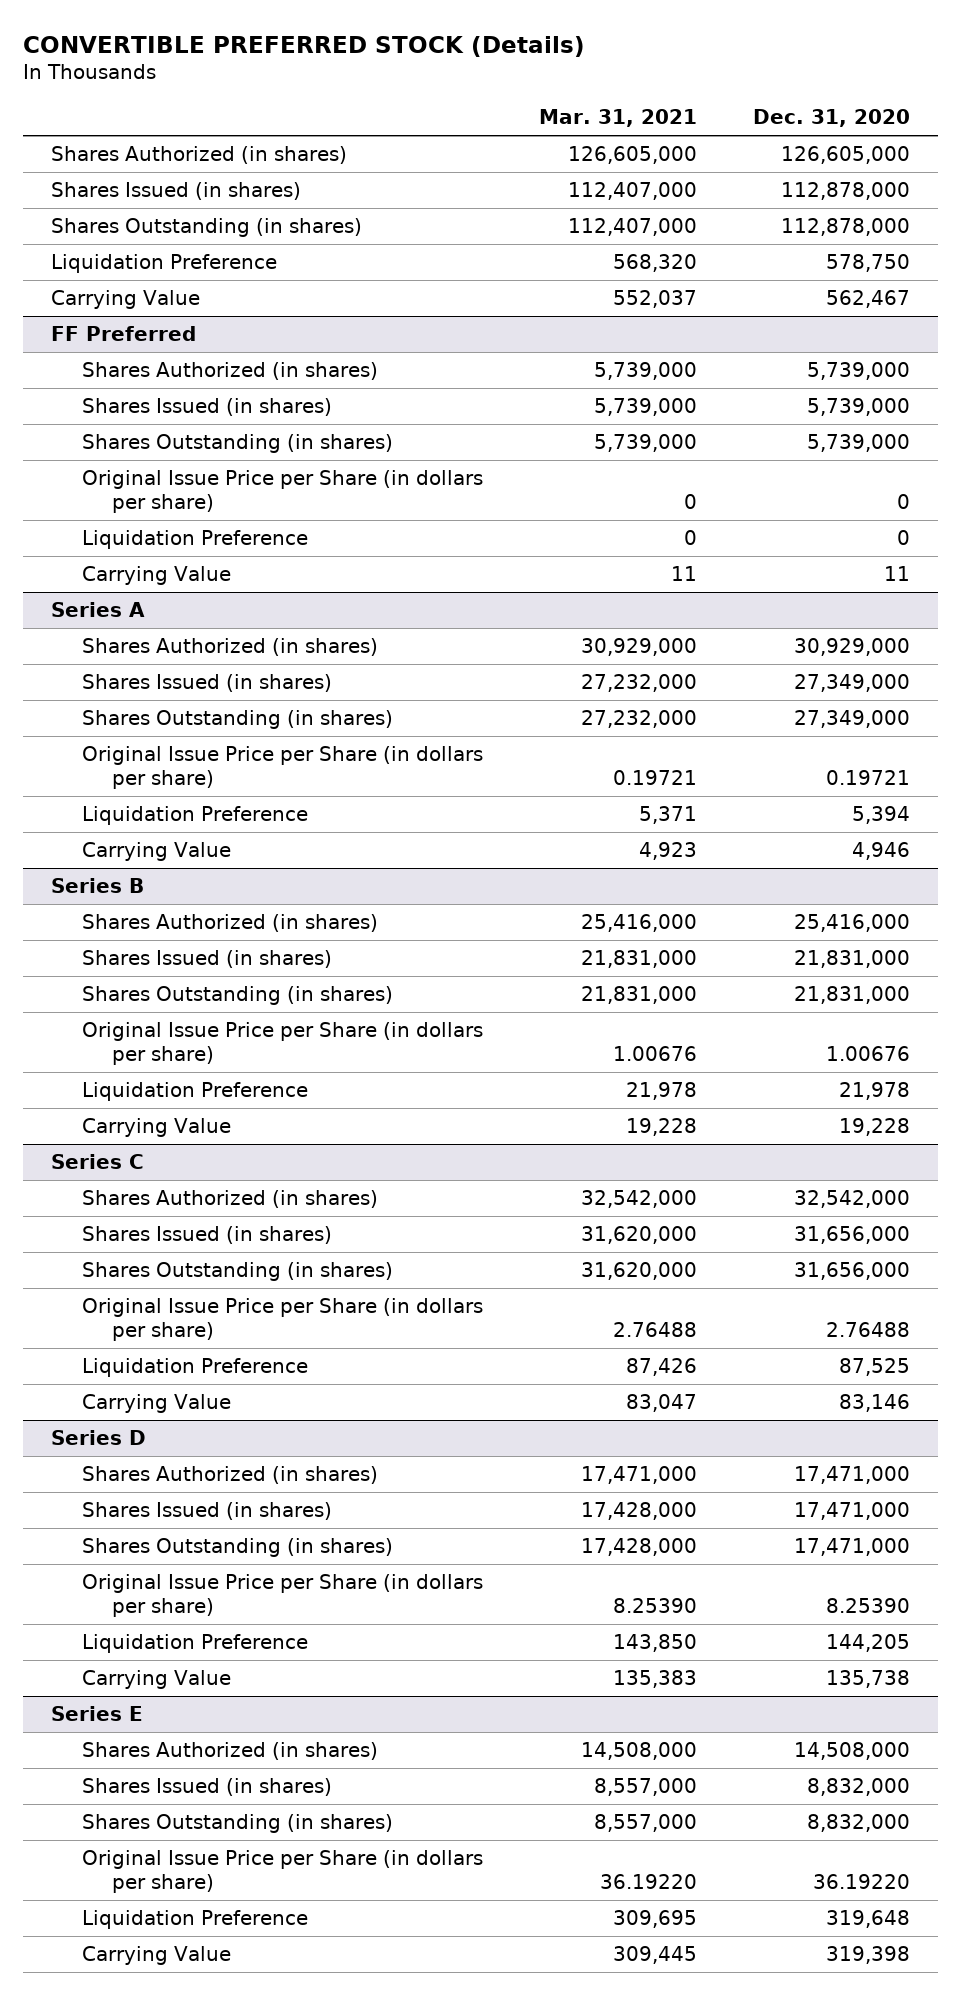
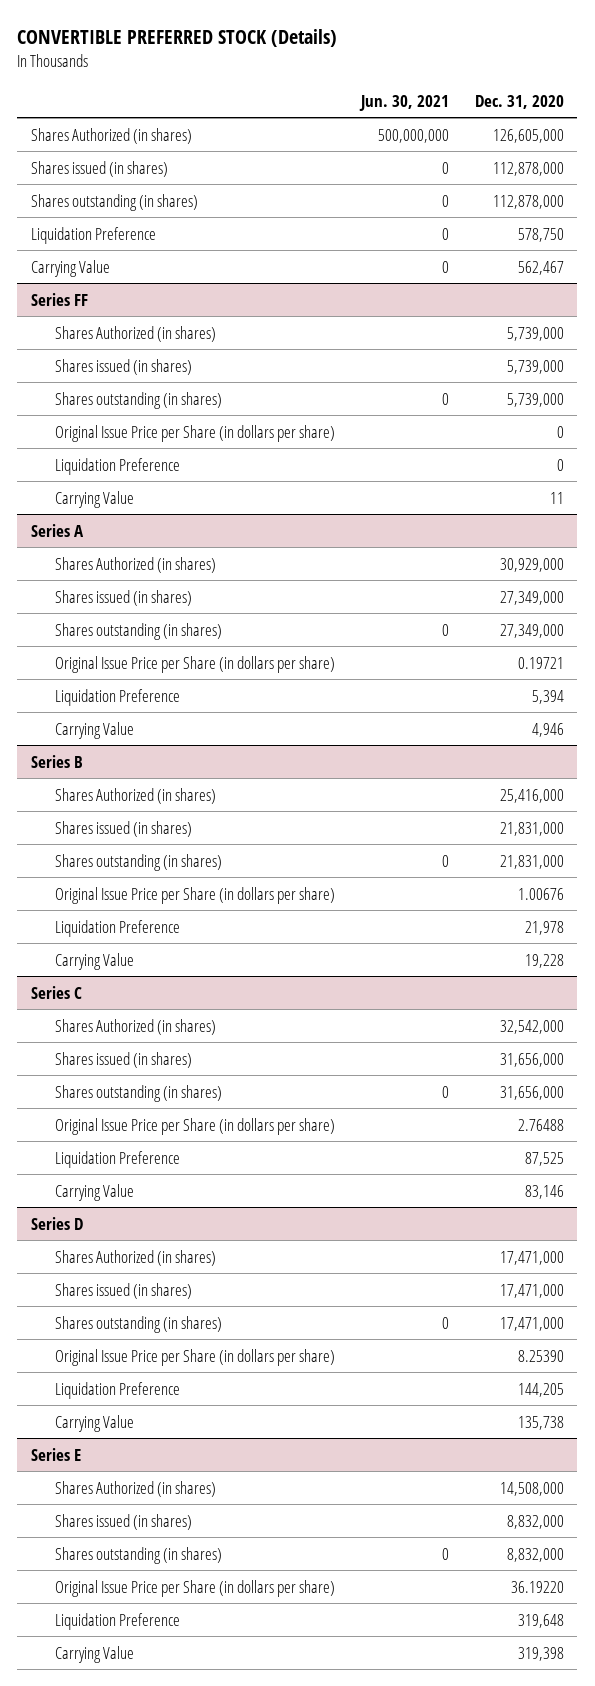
[538,109,697,128] Mar. 31, 2021 -> none
none -> [358,95,449,112] Jun. 30, 2021
[51,182,302,201] Shares Issued (in shares) -> [30,160,168,177] Shares issued (in shares)
[51,218,363,238] Shares Outstanding (in shares) -> [30,193,198,211] Shares outstanding (in shares)
[51,326,197,342] FF Preferred -> [30,292,88,306] Series FF
[81,398,332,417] Shares Issued (in shares) -> [54,358,192,375] Shares issued (in shares)
[81,434,393,454] Shares Outstanding (in shares) -> [54,391,222,409] Shares outstanding (in shares)
[81,674,332,693] Shares Issued (in shares) -> [54,589,192,606] Shares issued (in shares)
[81,710,393,730] Shares Outstanding (in shares) -> [54,622,222,640] Shares outstanding (in shares)
[81,950,332,969] Shares Issued (in shares) -> [54,820,192,837] Shares issued (in shares)
[81,986,393,1006] Shares Outstanding (in shares) -> [54,853,222,871] Shares outstanding (in shares)
[81,1226,332,1245] Shares Issued (in shares) -> [54,1051,192,1068] Shares issued (in shares)
[81,1262,393,1282] Shares Outstanding (in shares) -> [54,1084,222,1102] Shares outstanding (in shares)
[81,1502,332,1521] Shares Issued (in shares) -> [54,1282,192,1299] Shares issued (in shares)
[81,1538,393,1558] Shares Outstanding (in shares) -> [54,1315,222,1333] Shares outstanding (in shares)
[81,1778,332,1797] Shares Issued (in shares) -> [54,1513,192,1530] Shares issued (in shares)
[81,1814,393,1834] Shares Outstanding (in shares) -> [54,1546,222,1564] Shares outstanding (in shares)

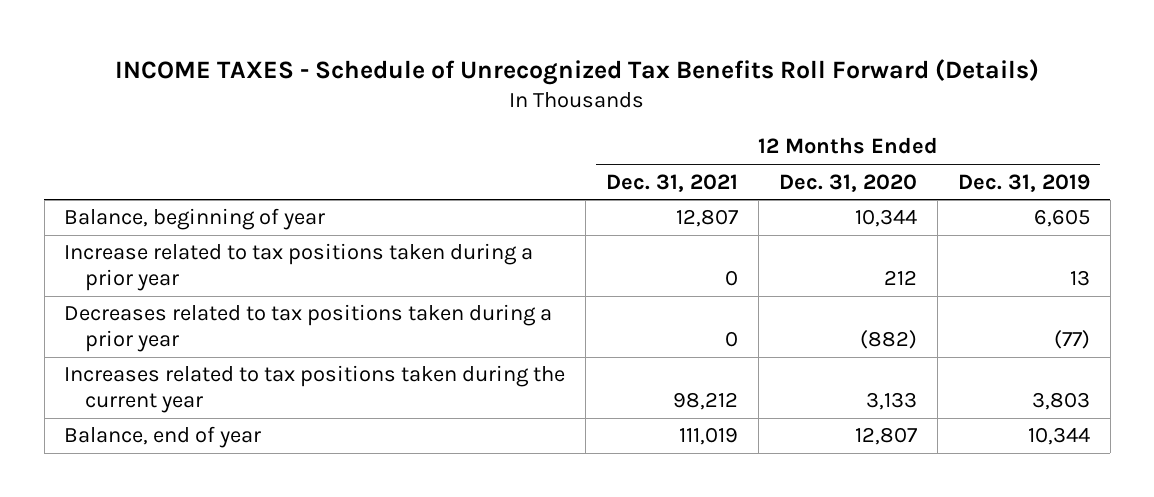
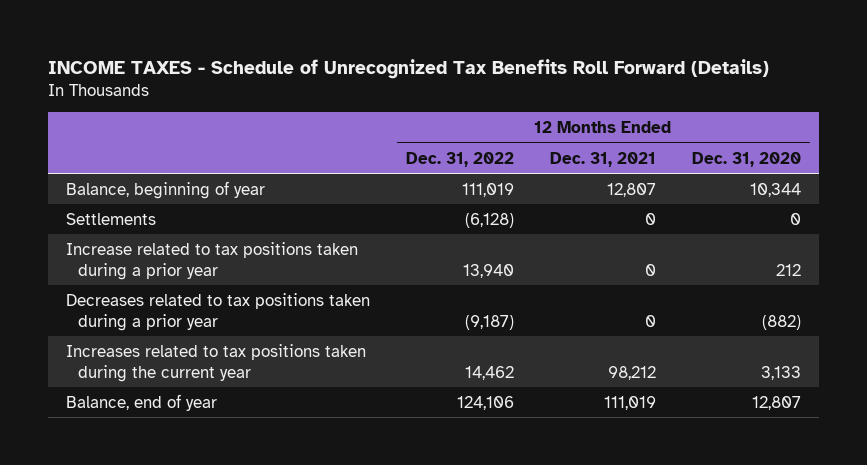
[957,173,1090,192] Dec. 31, 2019 -> none
none -> [405,151,514,167] Dec. 31, 2022
none -> [65,212,156,225] Settlements

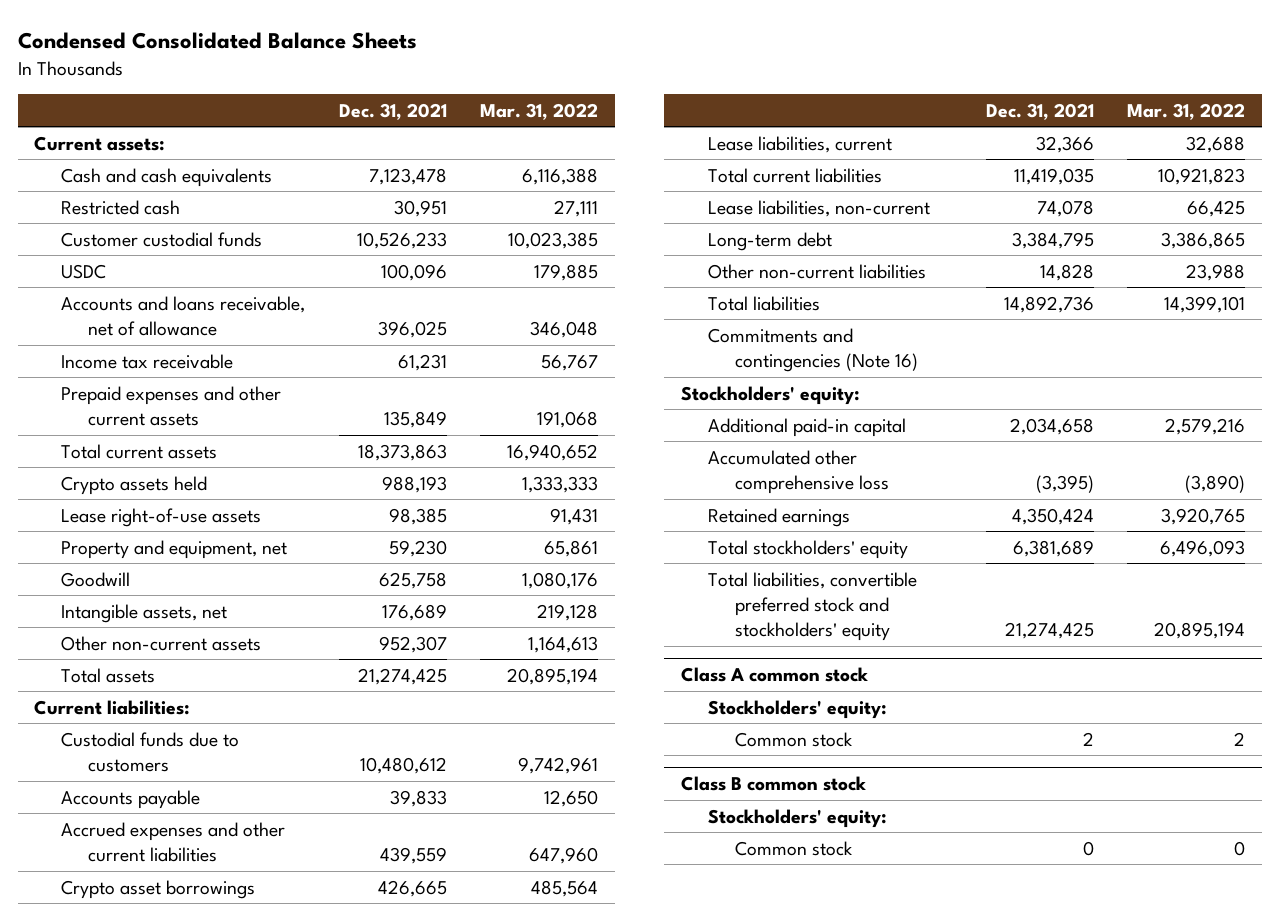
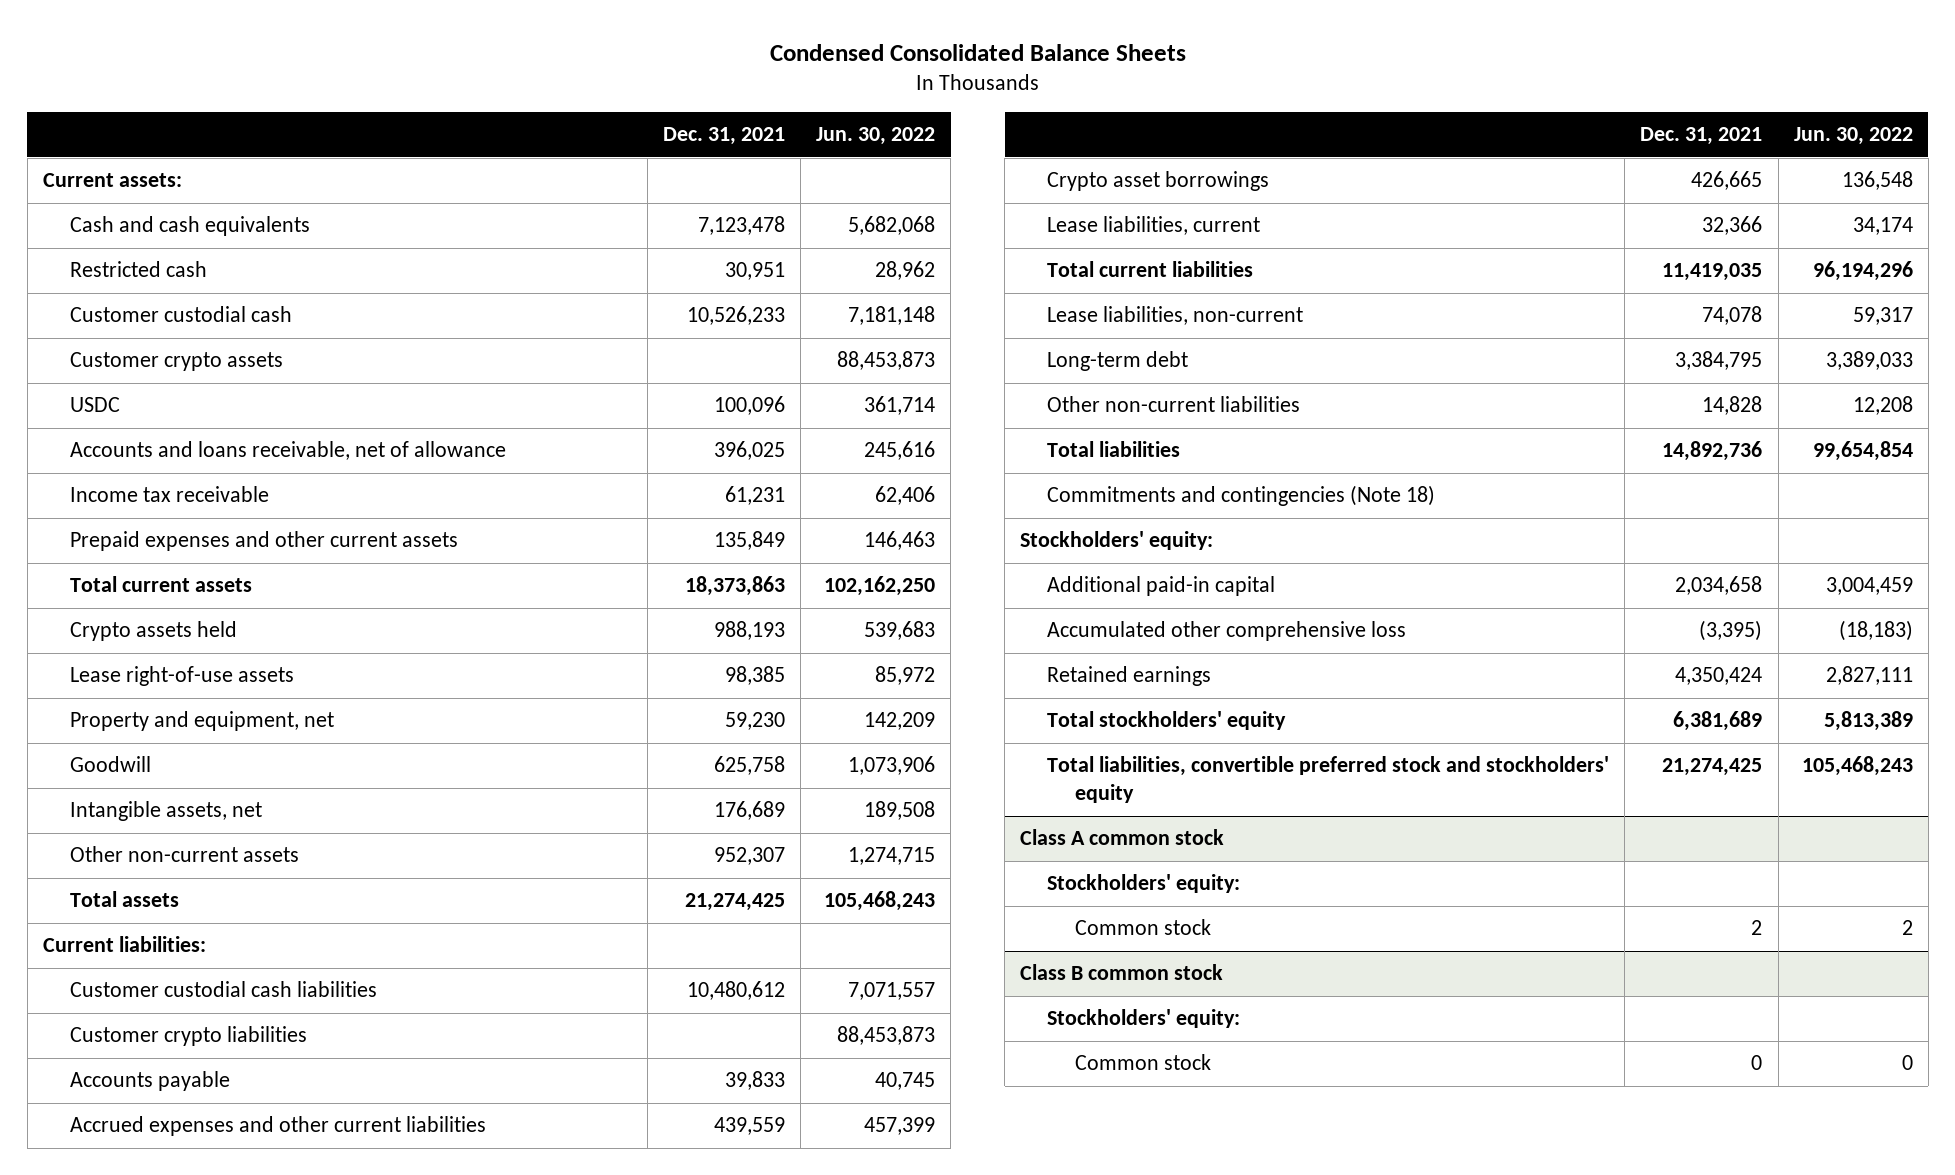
[480,102,599,120] Mar. 31, 2022 -> none
none -> [816,127,936,146] Jun. 30, 2022
[61,231,263,247] Customer custodial funds -> [69,306,292,323] Customer custodial cash
none -> [69,352,283,372] Customer crypto assets
[61,731,240,773] Custodial funds due to customers -> [69,981,377,998] Customer custodial cash liabilities
none -> [69,1026,307,1047] Customer crypto liabilities
[708,327,918,373] Commitments and contingencies (Note 16) -> [1047,485,1436,507] Commitments and contingencies (Note 18)

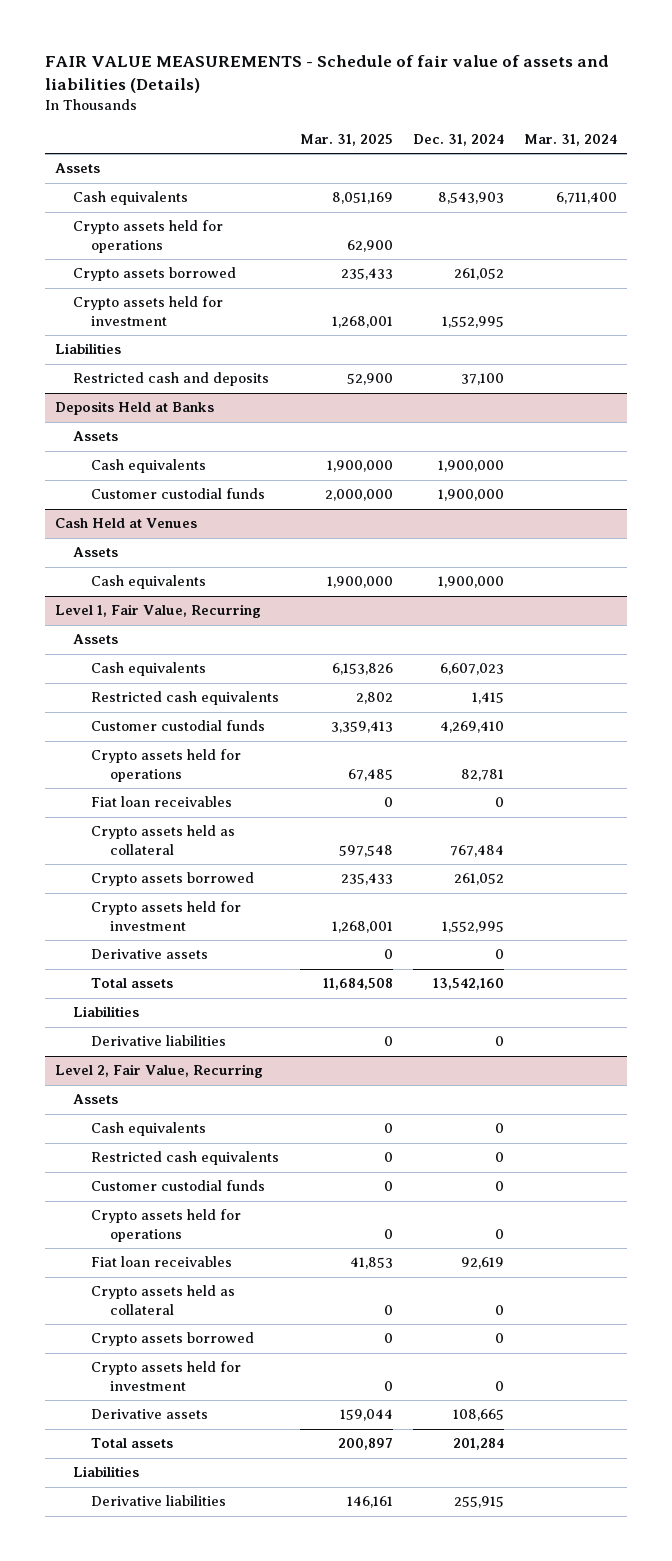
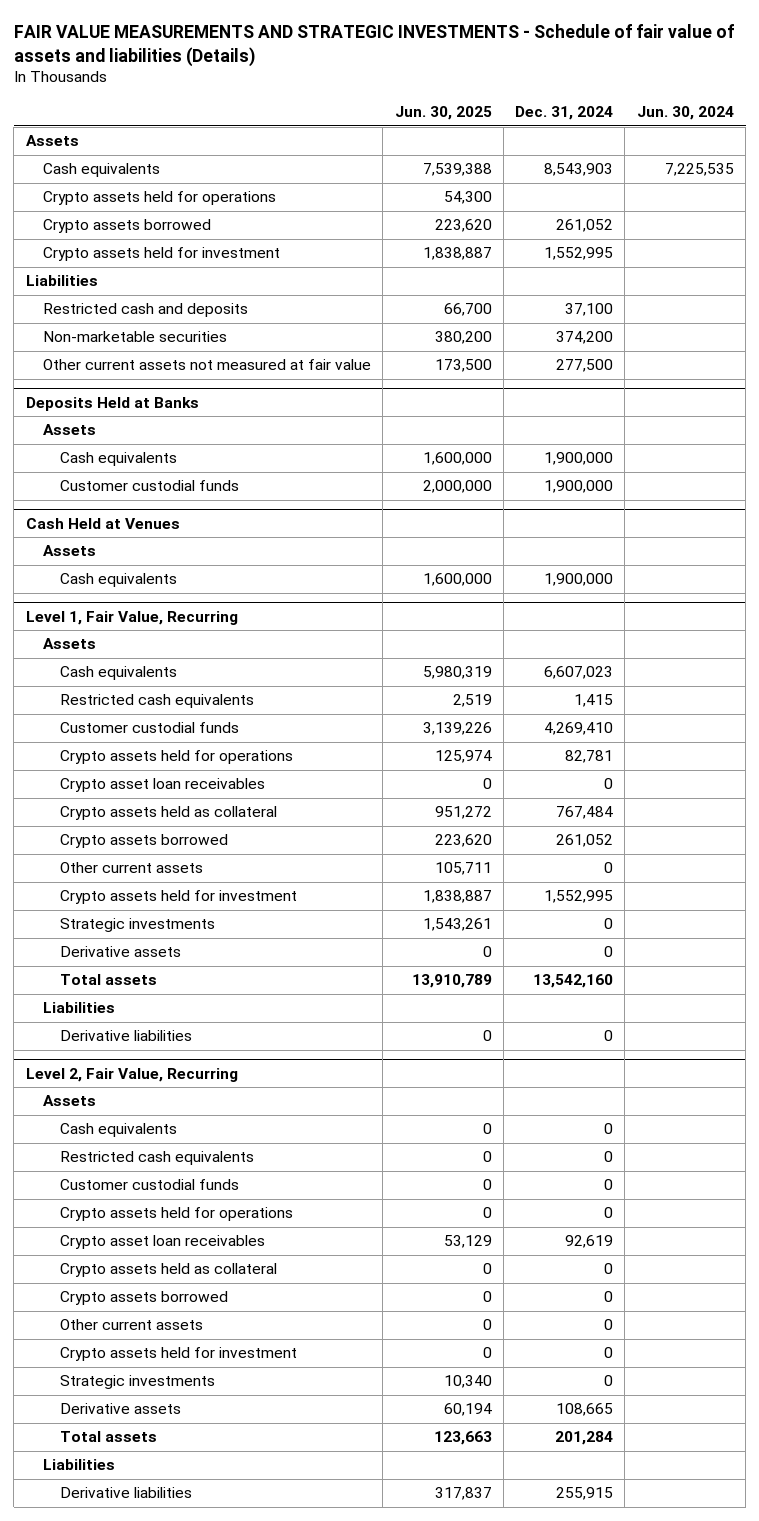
[44,55,609,94] FAIR VALUE MEASUREMENTS - Schedule of fair value of assets and liabilities (Details) -> [13,23,734,67] FAIR VALUE MEASUREMENTS AND STRATEGIC INVESTMENTS - Schedule of fair value of assets and liabilities (Details)
[299,134,393,147] Mar. 31, 2025 -> none
[524,134,618,147] Mar. 31, 2024 -> none
none -> [394,106,492,121] Jun. 30, 2025
none -> [636,106,734,121] Jun. 30, 2024
none -> [42,331,227,343] Non-marketable securities
none -> [42,359,371,371] Other current assets not measured at fair value
[91,796,233,808] Fiat loan receivables -> [60,778,266,793] Crypto asset loan receivables
none -> [60,862,204,874] Other current assets
none -> [60,918,216,933] Strategic investments
[91,1256,233,1268] Fiat loan receivables -> [60,1235,266,1250] Crypto asset loan receivables
none -> [60,1319,204,1331] Other current assets
none -> [60,1375,216,1390] Strategic investments

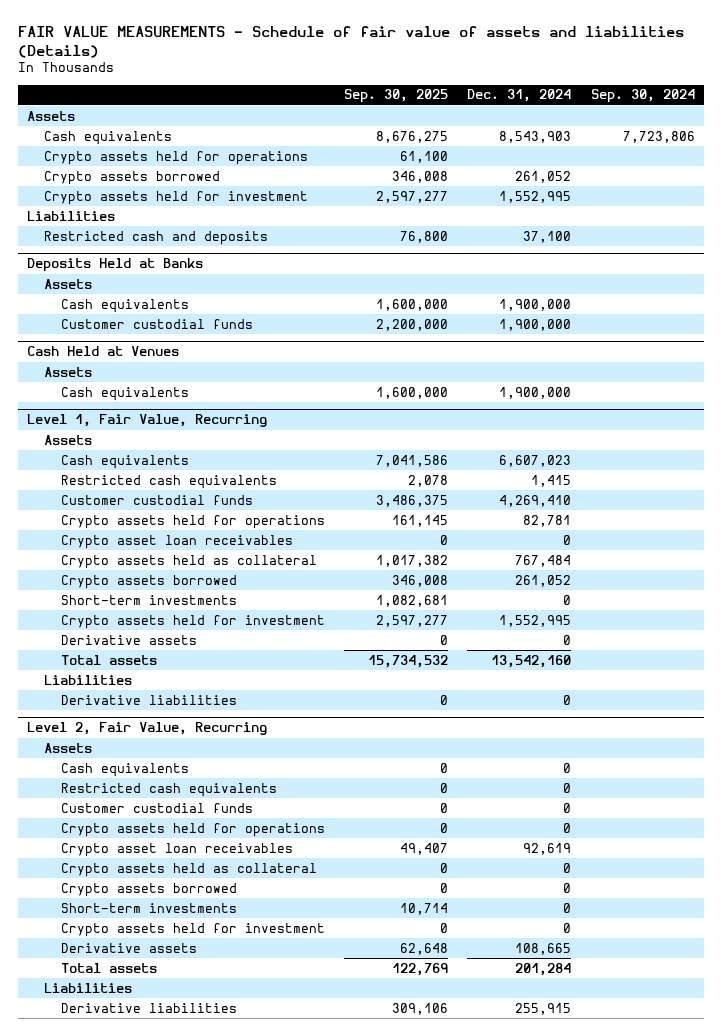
[13,23,734,67] FAIR VALUE MEASUREMENTS AND STRATEGIC INVESTMENTS - Schedule of fair value of assets and liabilities (Details) -> [17,25,684,58] FAIR VALUE MEASUREMENTS - Schedule of fair value of assets and liabilities (Details)
[394,106,492,121] Jun. 30, 2025 -> none
[636,106,734,121] Jun. 30, 2024 -> none
none -> [344,89,449,104] Sep. 30, 2025
none -> [590,89,695,104] Sep. 30, 2024
[42,331,227,343] Non-marketable securities -> none
[42,359,371,371] Other current assets not measured at fair value -> none
[60,862,204,874] Other current assets -> none
none -> [60,594,237,605] Short-term investments
[60,918,216,933] Strategic investments -> none
[60,1319,204,1331] Other current assets -> none
none -> [60,902,237,913] Short-term investments
[60,1375,216,1390] Strategic investments -> none

